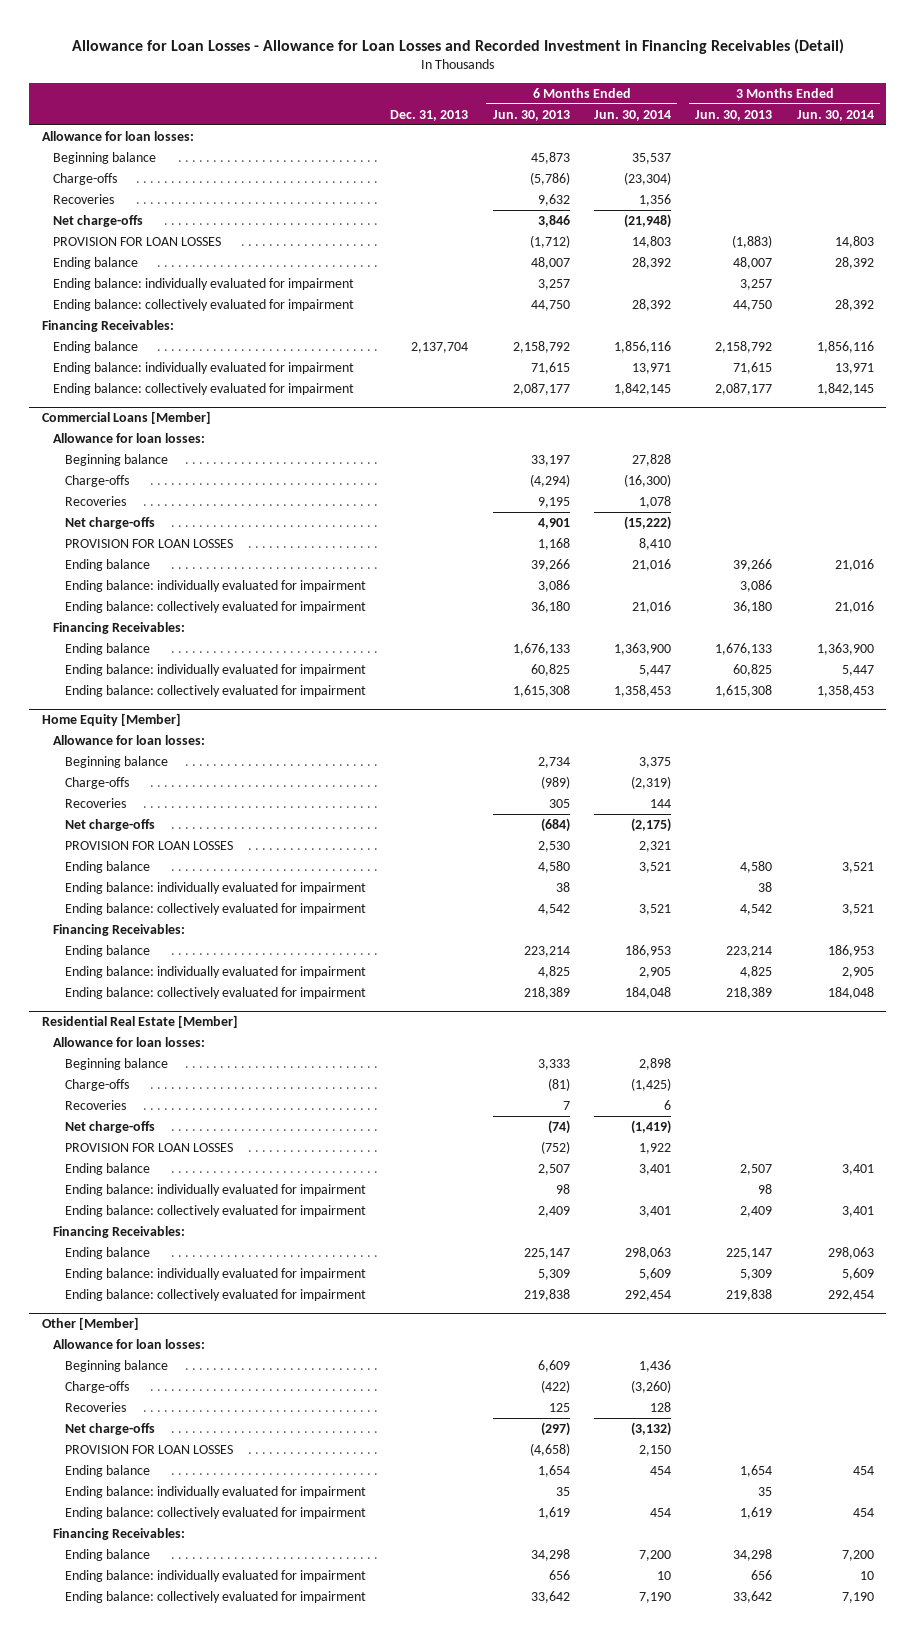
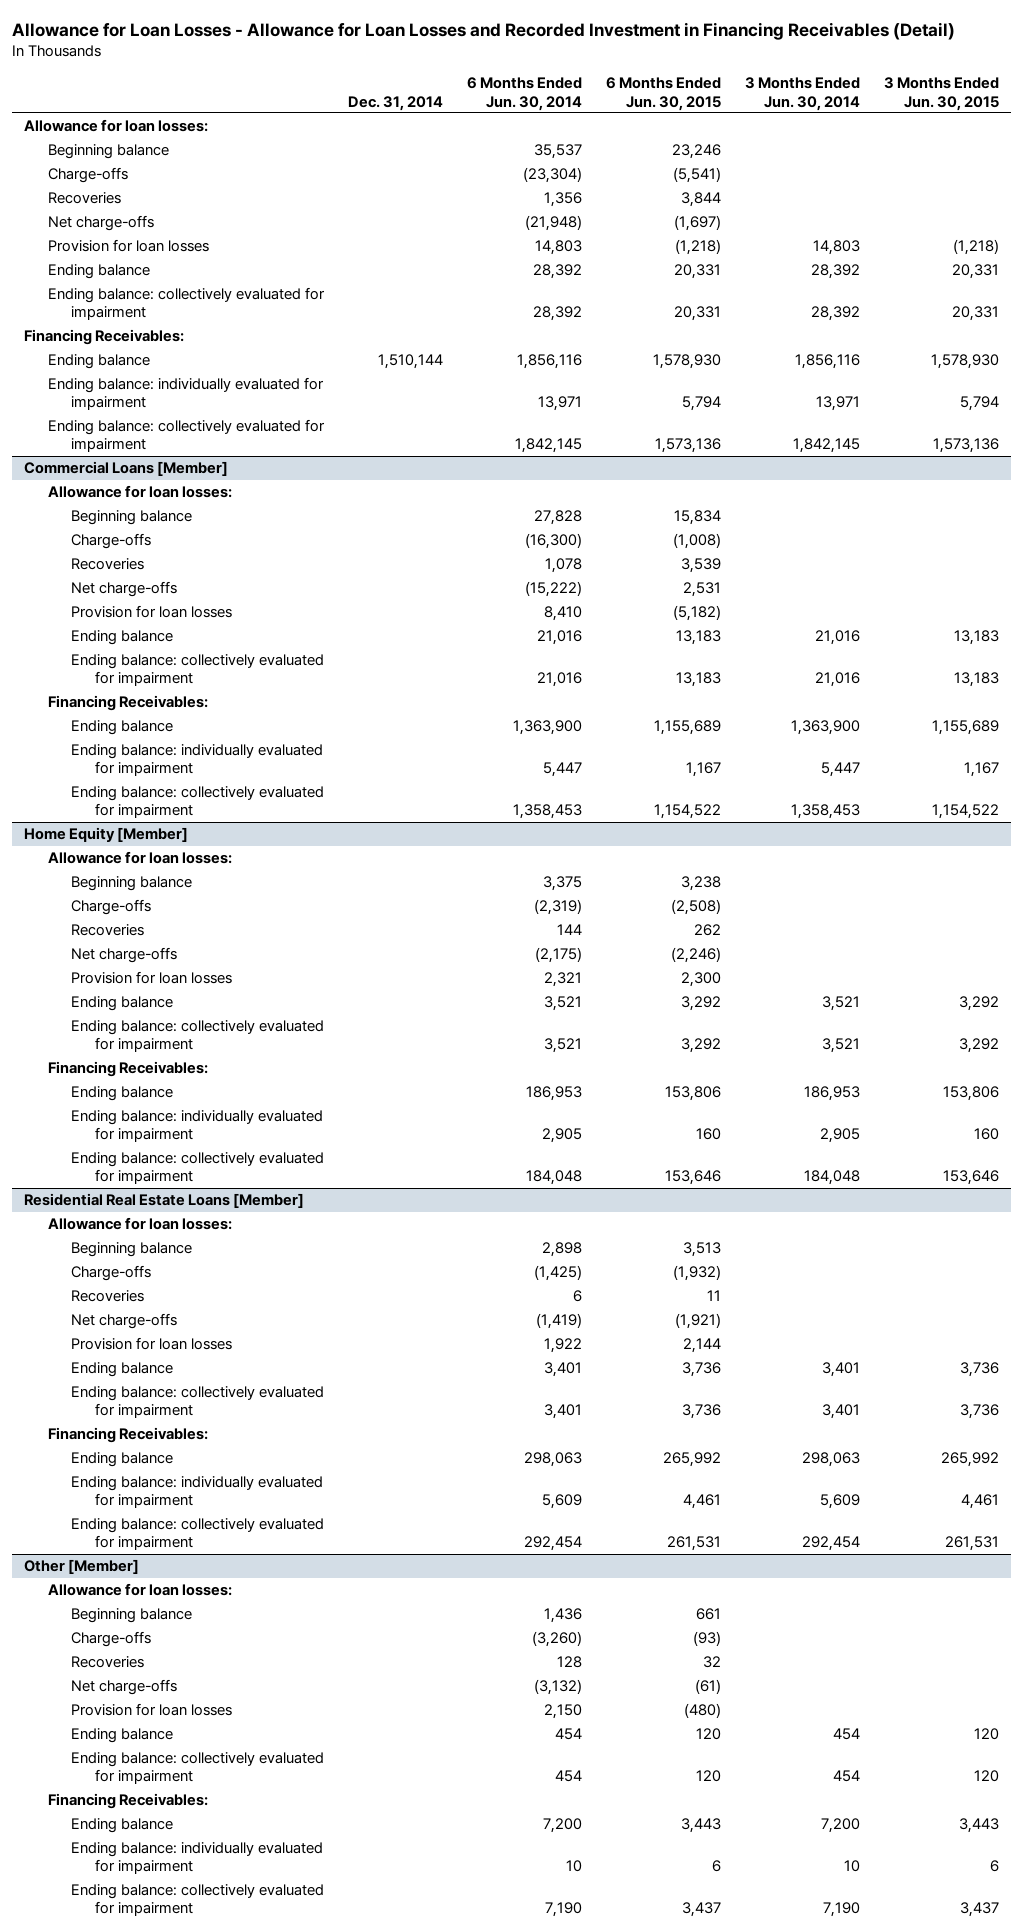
[390,109,469,121] Dec. 31, 2013 -> none
[492,109,570,121] Jun. 30, 2013 -> none
[695,109,773,121] Jun. 30, 2013 -> none
none -> [348,95,444,111] Dec. 31, 2014
none -> [605,77,721,111] 6 Months Ended Jun. 30, 2015
none -> [883,77,999,111] 3 Months Ended Jun. 30, 2015
[53,236,222,246] PROVISION FOR LOAN LOSSES -> [47,239,209,253] Provision for loan losses
[53,277,355,290] Ending balance: individually evaluated for impairment -> none
[64,538,233,548] PROVISION FOR LOAN LOSSES -> [71,605,233,619] Provision for loan losses
[64,579,366,592] Ending balance: individually evaluated for impairment -> none
[64,840,233,850] PROVISION FOR LOAN LOSSES -> [71,971,233,985] Provision for loan losses
[64,881,366,894] Ending balance: individually evaluated for impairment -> none
[41,1015,238,1029] Residential Real Estate [Member] -> [24,1193,305,1209] Residential Real Estate Loans [Member]
[64,1142,233,1152] PROVISION FOR LOAN LOSSES -> [71,1337,233,1351] Provision for loan losses
[64,1183,366,1196] Ending balance: individually evaluated for impairment -> none
[64,1444,233,1454] PROVISION FOR LOAN LOSSES -> [71,1703,233,1717] Provision for loan losses
[64,1485,366,1498] Ending balance: individually evaluated for impairment -> none

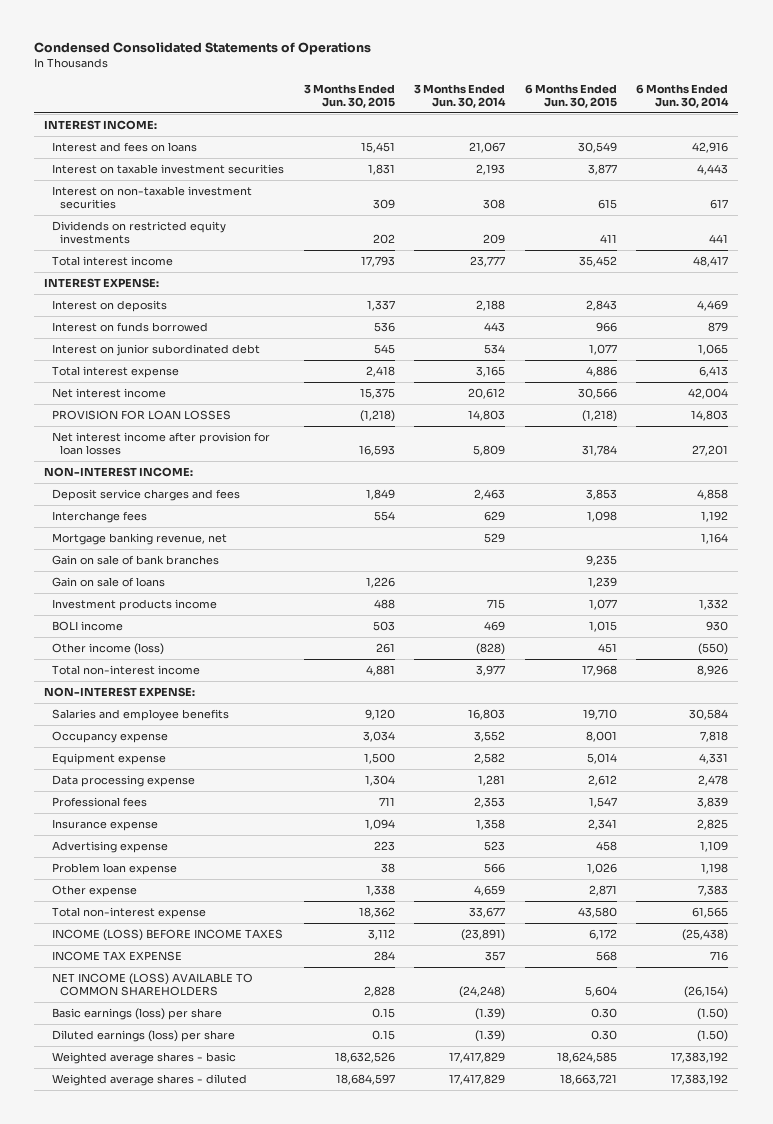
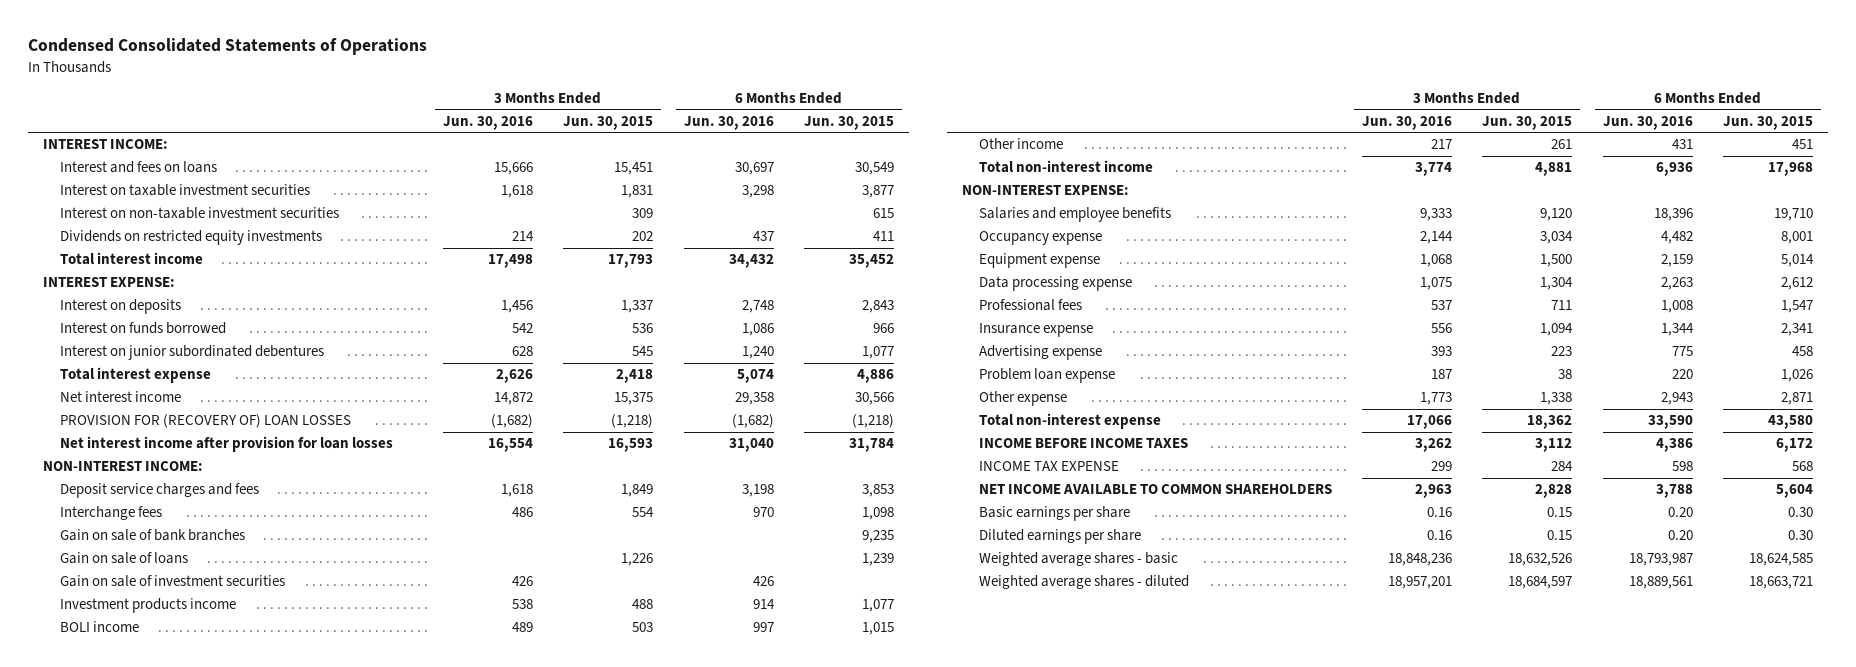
[414,83,507,108] 3 Months Ended Jun. 30, 2014 -> none
[636,83,730,108] 6 Months Ended Jun. 30, 2014 -> none
none -> [443,115,534,130] Jun. 30, 2016
none -> [683,115,774,130] Jun. 30, 2016
[52,343,261,356] Interest on junior subordinated debt -> [59,345,324,361] Interest on junior subordinated debentures
[52,409,232,420] PROVISION FOR LOAN LOSSES -> [59,414,351,429] PROVISION FOR (RECOVERY OF) LOAN LOSSES
[52,532,228,545] Mortgage banking revenue, net -> none
none -> [59,575,285,588] Gain on sale of investment securities
[52,642,165,655] Other income (loss) -> [978,138,1063,150] Other income
[52,928,284,941] INCOME (LOSS) BEFORE INCOME TAXES -> [978,438,1188,449] INCOME BEFORE INCOME TAXES
[52,972,254,997] NET INCOME (LOSS) AVAILABLE TO COMMON SHAREHOLDERS -> [978,484,1332,495] NET INCOME AVAILABLE TO COMMON SHAREHOLDERS
[52,1007,223,1020] Basic earnings (loss) per share -> [978,506,1130,522] Basic earnings per share
[52,1029,236,1042] Diluted earnings (loss) per share -> [978,529,1141,545] Diluted earnings per share

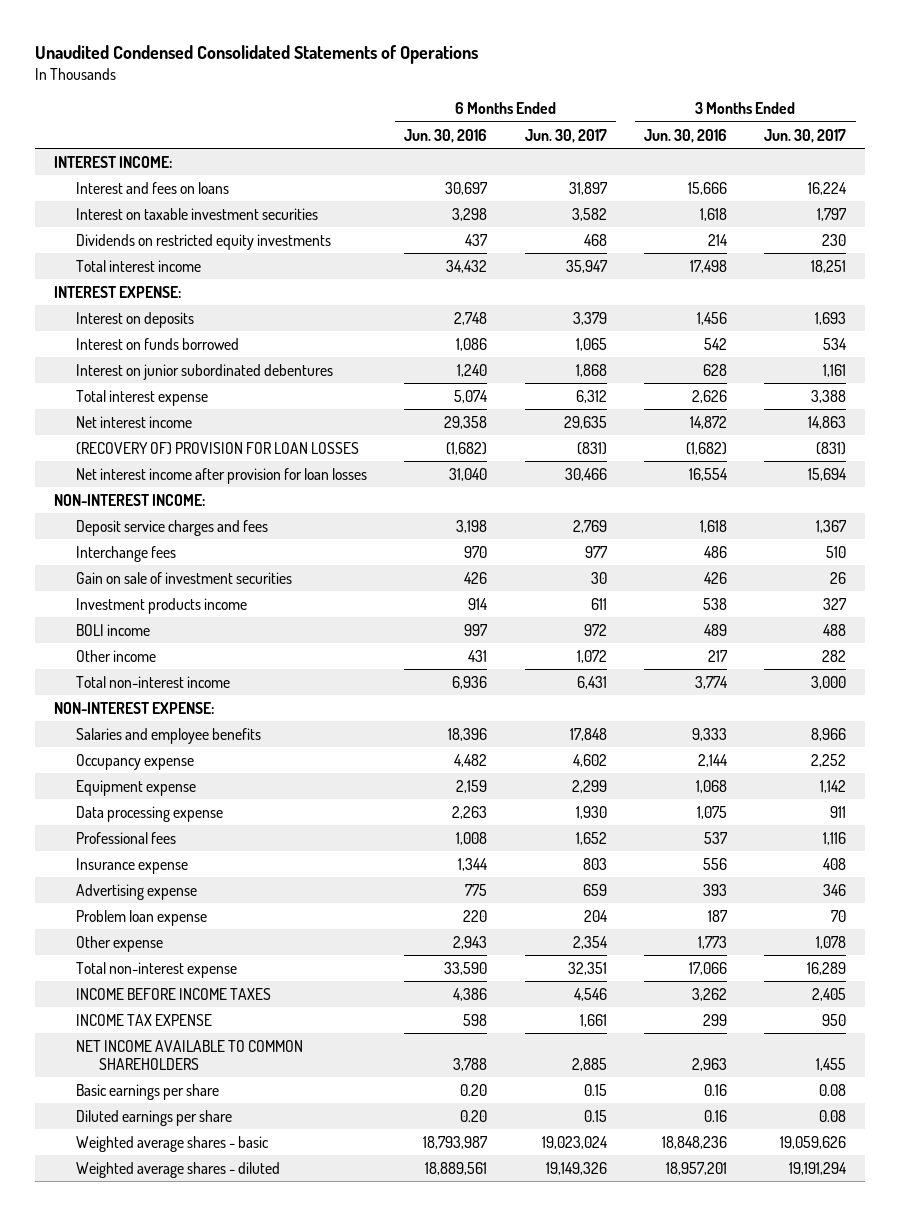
[27,38,427,56] Condensed Consolidated Statements of Operations -> [35,45,479,65] Unaudited Condensed Consolidated Statements of Operations
[563,115,654,130] Jun. 30, 2015 -> none
[804,115,895,130] Jun. 30, 2015 -> none
none -> [524,128,607,143] Jun. 30, 2017
none -> [764,128,847,143] Jun. 30, 2017
[59,207,339,220] Interest on non-taxable investment securities -> none
[59,414,351,429] PROVISION FOR (RECOVERY OF) LOAN LOSSES -> [76,441,360,455] (RECOVERY OF) PROVISION FOR LOAN LOSSES
[59,529,245,542] Gain on sale of bank branches -> none
[59,552,188,565] Gain on sale of loans -> none

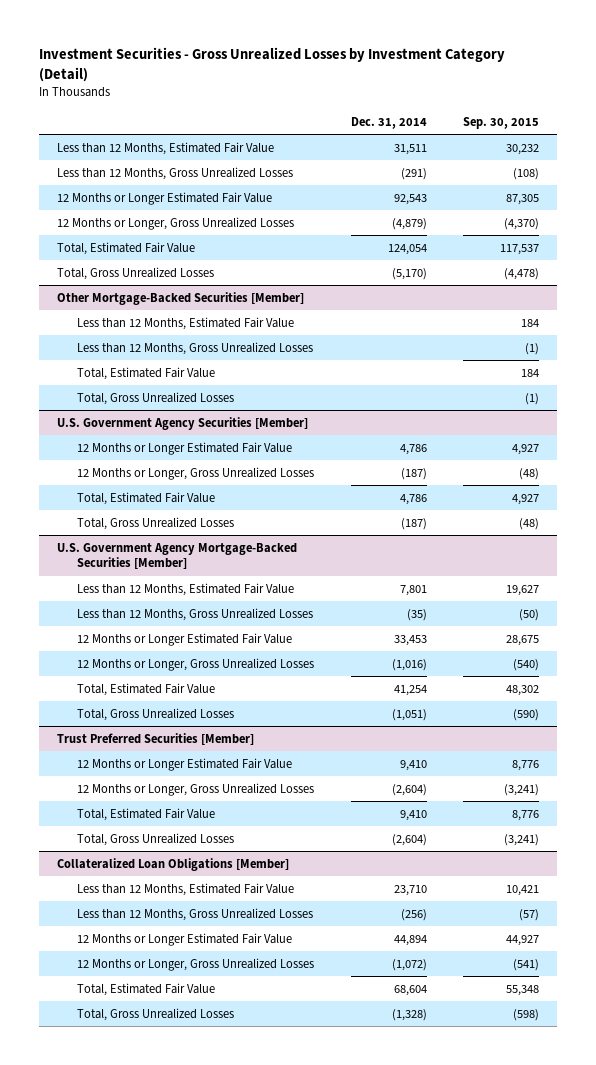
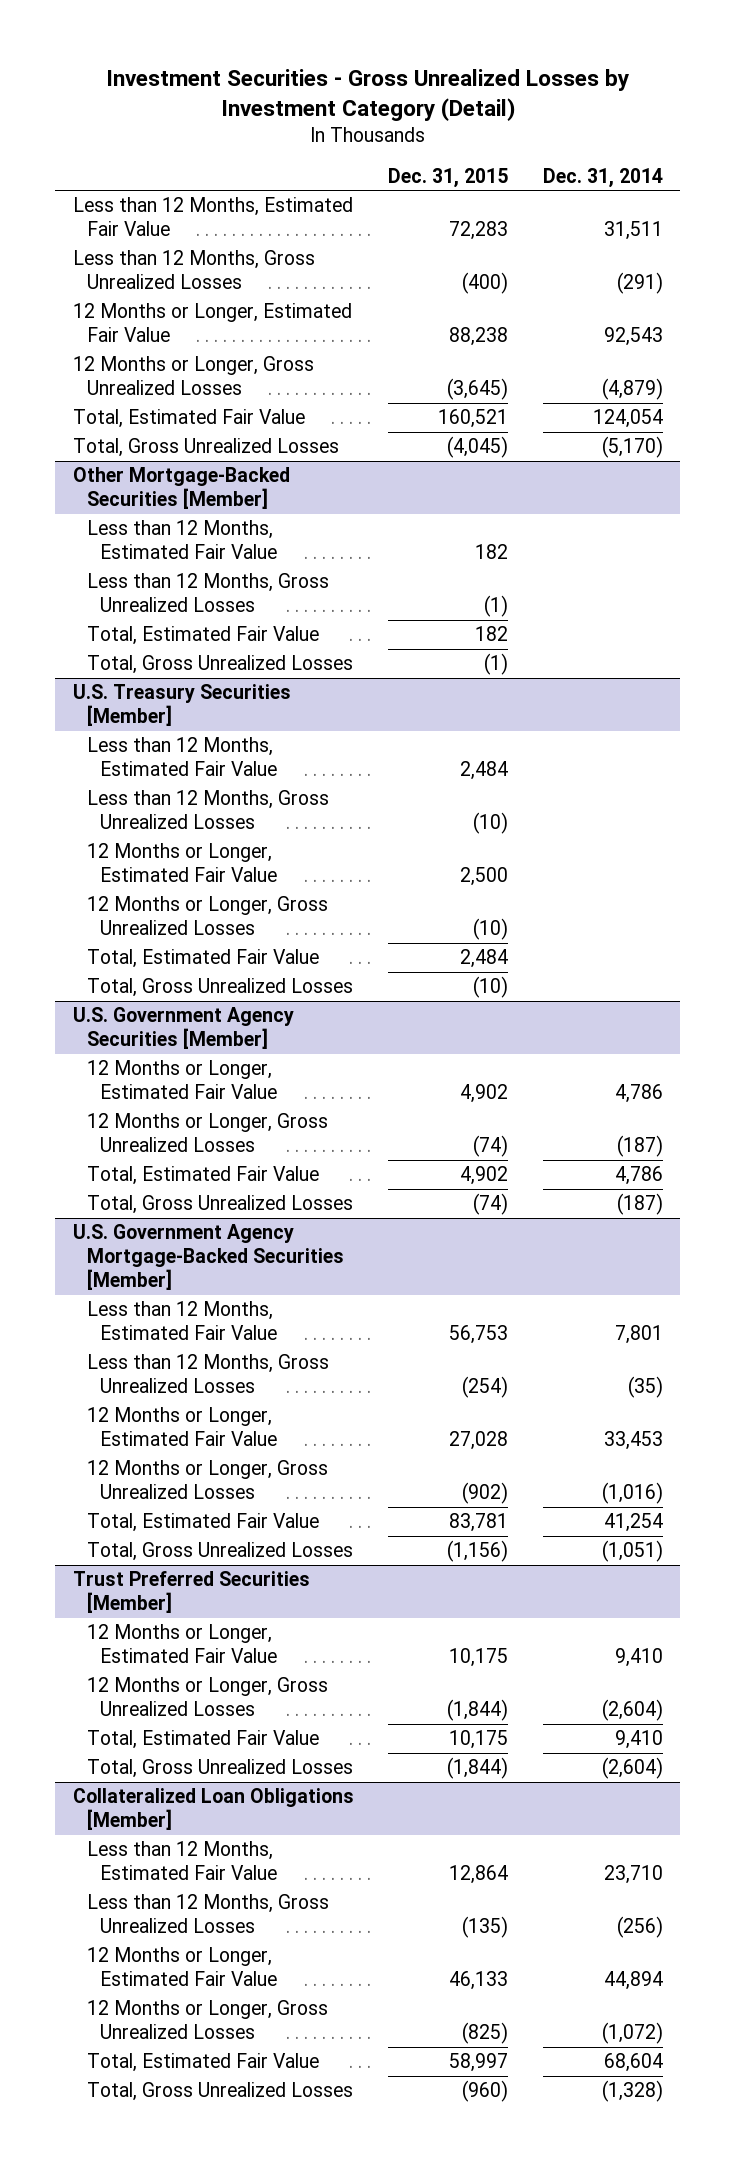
[462,116,539,129] Sep. 30, 2015 -> none
none -> [388,167,509,188] Dec. 31, 2015
[57,191,273,205] 12 Months or Longer Estimated Fair Value -> [72,303,352,343] 12 Months or Longer, Estimated Fair Value
none -> [72,684,291,727] U.S. Treasury Securities [Member]
none -> [86,737,278,777] Less than 12 Months, Estimated Fair Value
none -> [86,790,329,830] Less than 12 Months, Gross Unrealized Losses
none -> [86,843,278,883] 12 Months or Longer, Estimated Fair Value
none -> [86,896,328,936] 12 Months or Longer, Gross Unrealized Losses
none -> [86,949,319,969] Total, Estimated Fair Value
none -> [86,978,353,998] Total, Gross Unrealized Losses
[77,441,293,455] 12 Months or Longer Estimated Fair Value -> [86,1060,278,1100] 12 Months or Longer, Estimated Fair Value
[77,632,293,646] 12 Months or Longer Estimated Fair Value -> [86,1407,278,1447] 12 Months or Longer, Estimated Fair Value
[77,757,293,771] 12 Months or Longer Estimated Fair Value -> [86,1624,278,1664] 12 Months or Longer, Estimated Fair Value
[77,932,293,946] 12 Months or Longer Estimated Fair Value -> [86,1947,278,1987] 12 Months or Longer, Estimated Fair Value

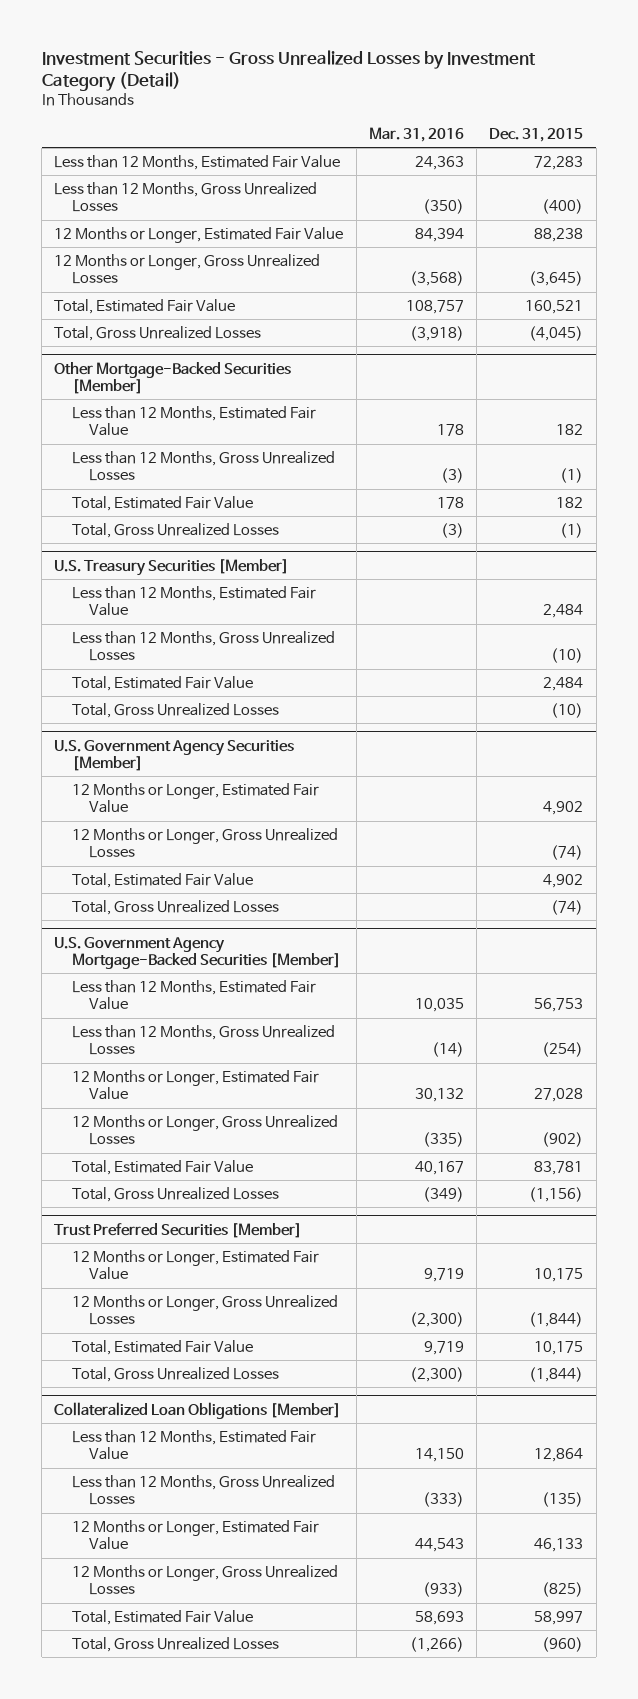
[543,167,664,188] Dec. 31, 2014 -> none
none -> [368,126,464,142] Mar. 31, 2016
[86,843,278,883] 12 Months or Longer, Estimated Fair Value -> none
[86,896,328,936] 12 Months or Longer, Gross Unrealized Losses -> none

